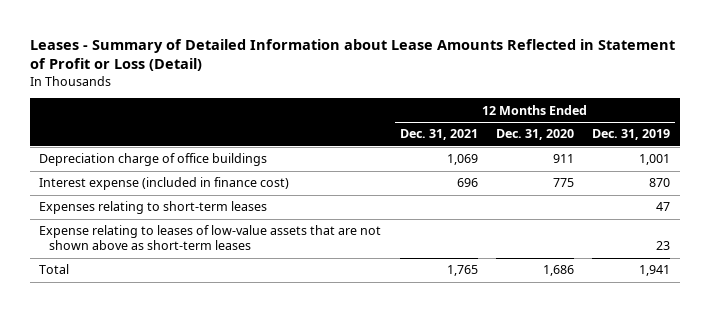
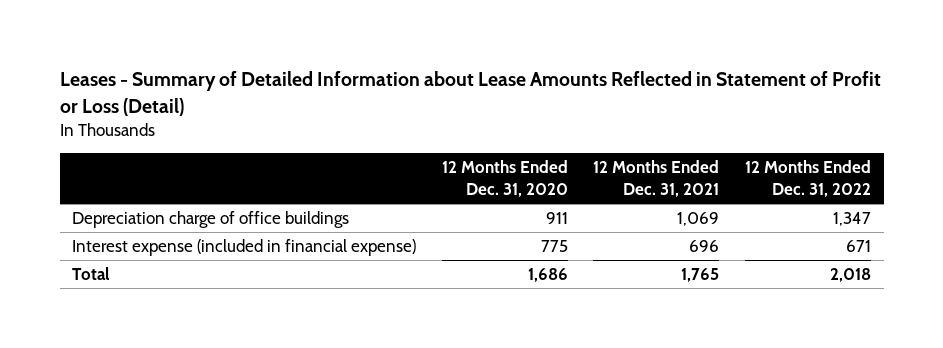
[592,129,671,141] Dec. 31, 2019 -> none
none -> [744,160,871,198] 12 Months Ended Dec. 31, 2022
[39,201,268,215] Expenses relating to short-term leases -> none
[39,225,382,251] Expense relating to leases of low-value assets that are not shown above as short-term leases -> none
[39,177,290,191] Interest expense (included in finance cost) -> [72,239,417,257] Interest expense (included in financial expense)

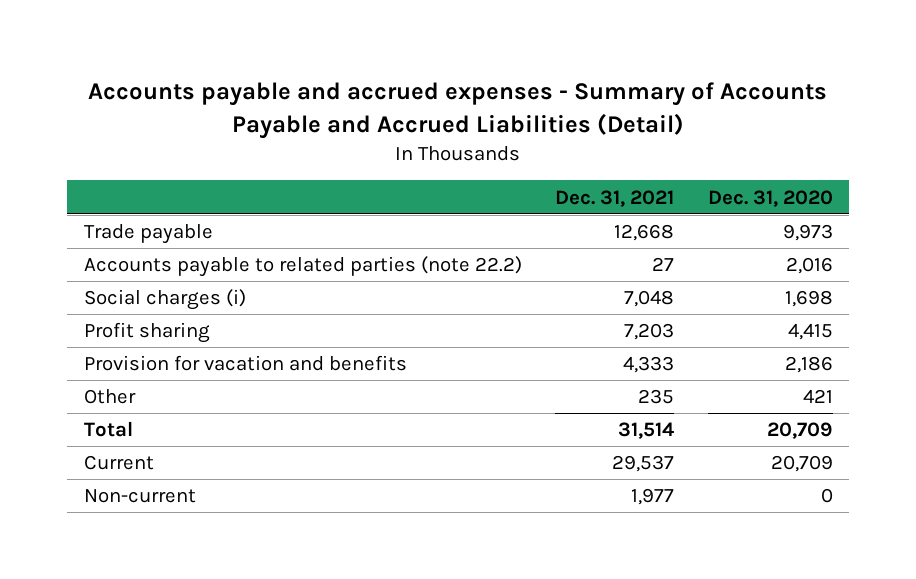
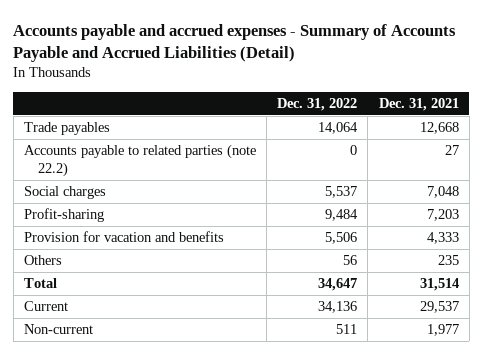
[707,189,833,207] Dec. 31, 2020 -> none
none -> [277,97,358,111] Dec. 31, 2022
[83,224,213,245] Trade payable -> [23,122,110,136] Trade payables
[83,289,246,311] Social charges (i) -> [23,186,106,200] Social charges
[83,322,210,344] Profit sharing -> [23,208,104,223] Profit-sharing
[83,389,136,405] Other -> [23,255,62,266] Others

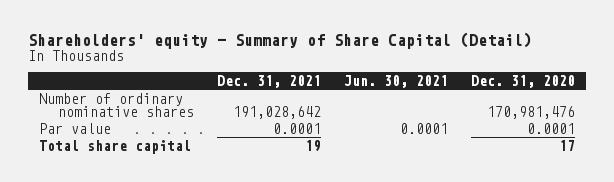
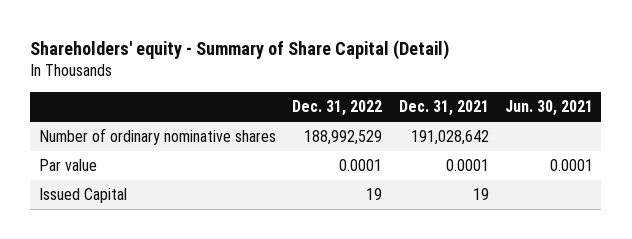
[470,75,575,89] Dec. 31, 2020 -> none
none -> [292,100,383,117] Dec. 31, 2022
[39,139,192,154] Total share capital -> [38,188,127,204] Issued Capital

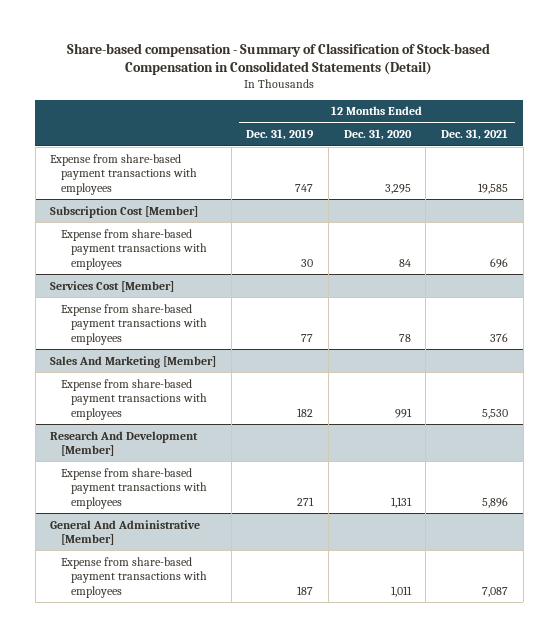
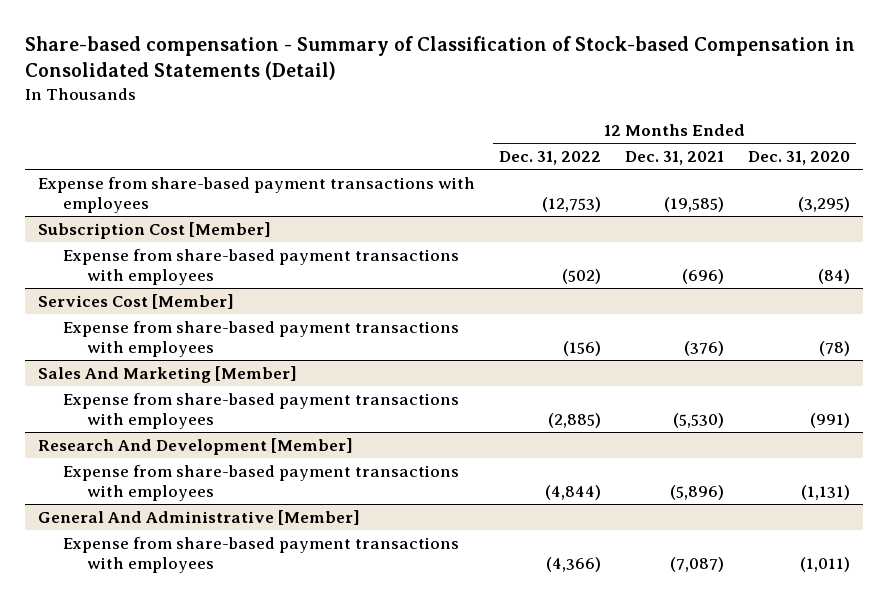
[246,129,315,141] Dec. 31, 2019 -> none
none -> [498,150,601,165] Dec. 31, 2022
[384,183,411,194] 3,295 -> [798,196,851,212] (3,295)
[477,182,508,194] 19,585 -> [664,196,725,212] (19,585)
[398,258,411,267] 84 -> [818,268,851,284] (84)
[489,257,508,268] 696 -> [682,268,725,284] (696)
[398,333,411,342] 78 -> [819,340,851,356] (78)
[489,332,508,342] 376 -> [684,340,725,356] (376)
[394,407,412,418] 991 -> [810,412,851,428] (991)
[481,408,508,419] 5,530 -> [673,412,725,428] (5,530)
[390,496,412,508] 1,131 -> [801,484,851,500] (1,131)
[481,496,508,508] 5,896 -> [670,484,725,500] (5,896)
[390,585,412,597] 1,011 -> [800,556,851,572] (1,011)
[481,586,508,597] 7,087 -> [670,556,725,572] (7,087)

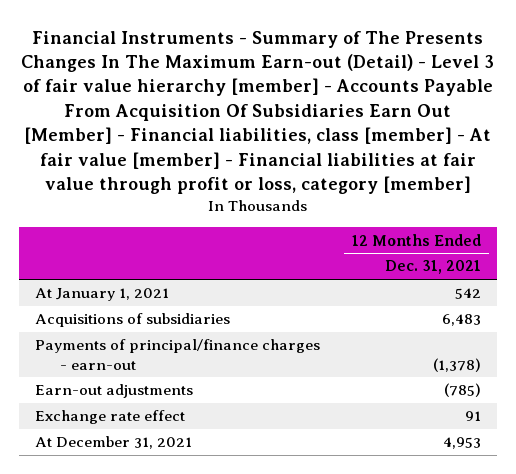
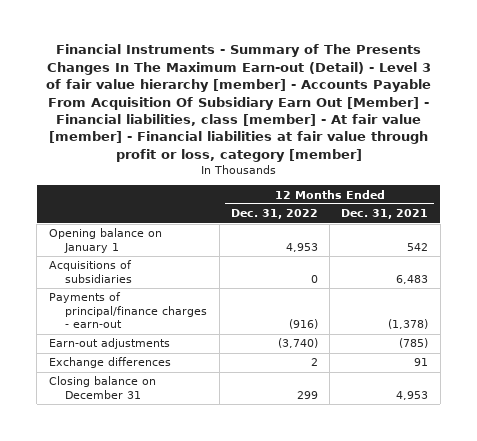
[21,30,495,195] Financial Instruments - Summary of The Presents Changes In The Maximum Earn-out (Detail) - Level 3 of fair value hierarchy [member] - Accounts Payable From Acquisition Of Subsidiaries Earn Out [Member] - Financial liabilities, class [member] - At fair value [member] - Financial liabilities at fair value through profit or loss, category [member] -> [45,44,431,162] Financial Instruments - Summary of The Presents Changes In The Maximum Earn-out (Detail) - Level 3 of fair value hierarchy [member] - Accounts Payable From Acquisition Of Subsidiary Earn Out [Member] - Financial liabilities, class [member] - At fair value [member] - Financial liabilities at fair value through profit or loss, category [member]
none -> [230,209,318,220] Dec. 31, 2022
[35,288,170,302] At January 1, 2021 -> [48,228,162,253] Opening balance on January 1
[35,410,186,425] Exchange rate effect -> [48,357,171,369] Exchange differences
[35,436,193,450] At December 31, 2021 -> [48,376,156,399] Closing balance on December 31

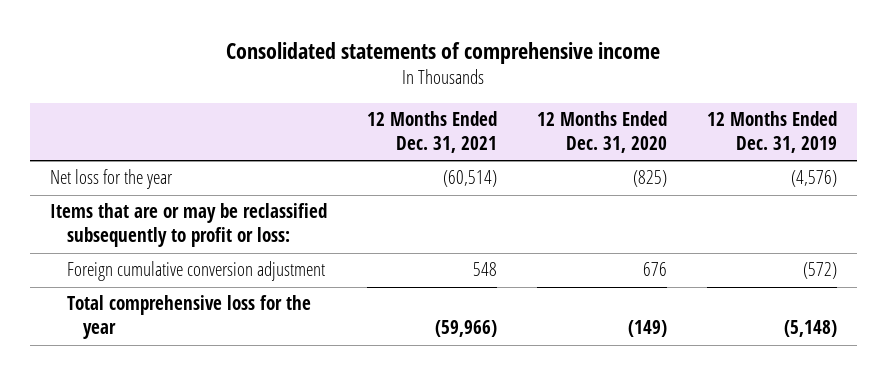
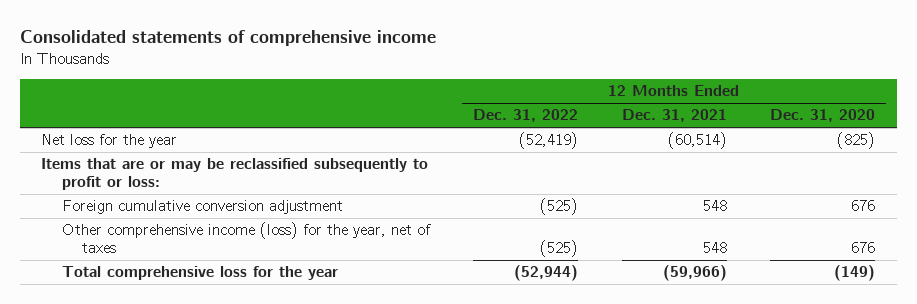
[706,111,837,154] 12 Months Ended Dec. 31, 2019 -> none
none -> [473,109,579,123] Dec. 31, 2022
none -> [61,222,431,253] Other comprehensive income (loss) for the year, net of taxes

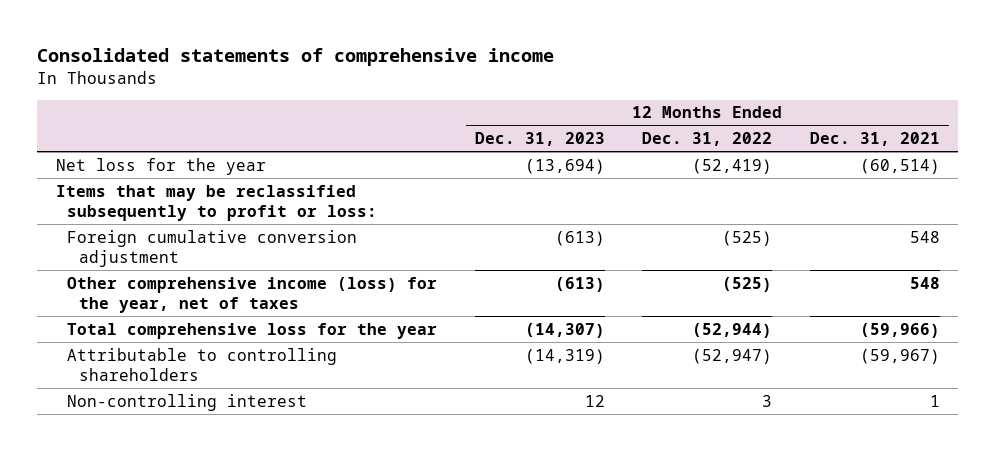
[770,109,876,123] Dec. 31, 2020 -> none
none -> [474,132,605,147] Dec. 31, 2023
[41,158,429,190] Items that are or may be reclassified subsequently to profit or loss: -> [56,184,378,221] Items that may be reclassified subsequently to profit or loss:
none -> [67,347,338,381] Attributable to controlling shareholders
none -> [67,393,308,411] Non-controlling interest

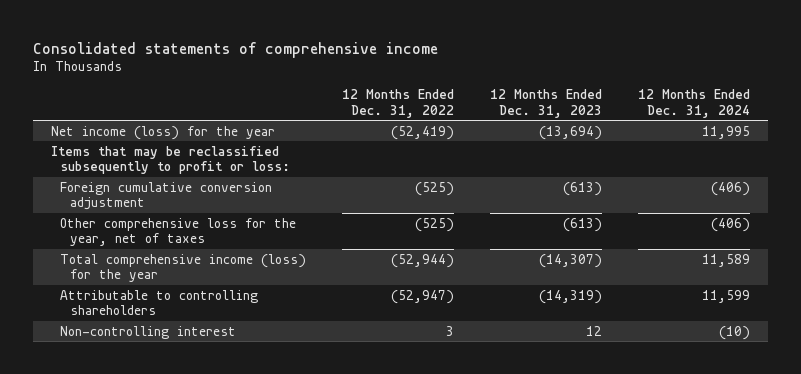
[809,132,940,147] Dec. 31, 2021 -> none
none -> [638,89,751,118] 12 Months Ended Dec. 31, 2024
[56,157,267,175] Net loss for the year -> [50,125,275,140] Net income (loss) for the year
[67,276,438,313] Other comprehensive income (loss) for the year, net of taxes -> [60,217,297,247] Other comprehensive loss for the year, net of taxes
[67,322,438,339] Total comprehensive loss for the year -> [60,253,307,283] Total comprehensive income (loss) for the year

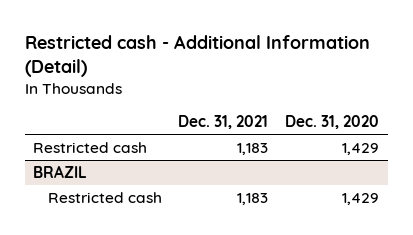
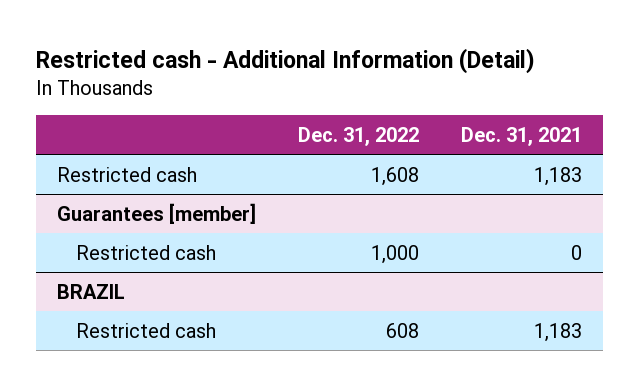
[285,115,380,130] Dec. 31, 2020 -> none
none -> [298,126,420,146] Dec. 31, 2022
none -> [57,202,257,224] Guarantees [member]
none -> [75,244,216,260] Restricted cash

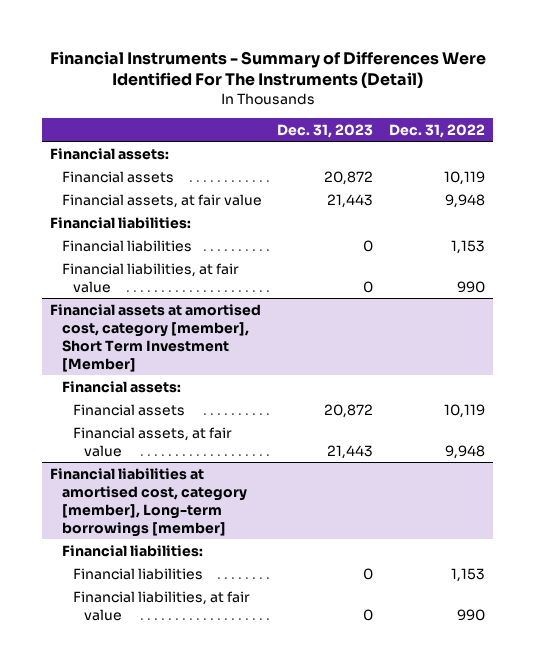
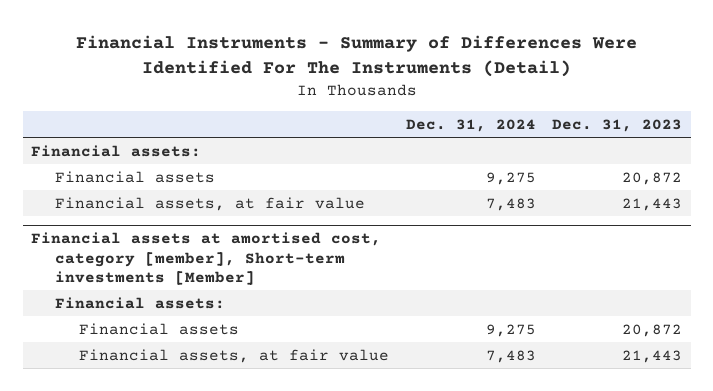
[389,123,486,138] Dec. 31, 2022 -> none
none -> [405,118,536,132] Dec. 31, 2024
[50,216,192,229] Financial liabilities: -> none
[61,239,192,252] Financial liabilities -> none
[61,262,239,293] Financial liabilities, at fair value -> none
[50,303,262,372] Financial assets at amortised cost, category [member], Short Term Investment [Member] -> [30,232,381,285] Financial assets at amortised cost, category [member], Short-term investments [Member]
[50,467,247,537] Financial liabilities at amortised cost, category [member], Long-term borrowings [member] -> none
[61,544,203,557] Financial liabilities: -> none
[73,567,204,580] Financial liabilities -> none
[73,590,251,621] Financial liabilities, at fair value -> none

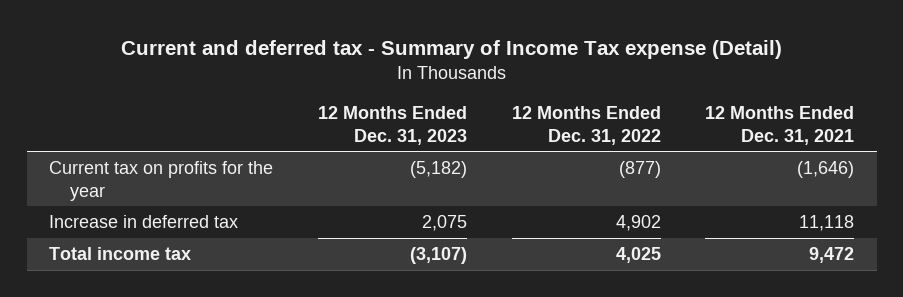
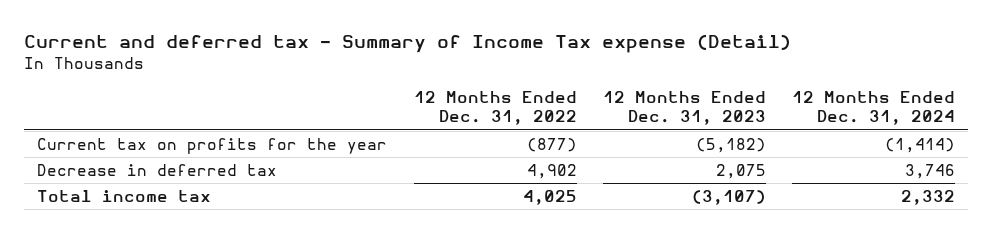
[705,106,855,145] 12 Months Ended Dec. 31, 2021 -> none
none -> [792,90,956,126] 12 Months Ended Dec. 31, 2024
[49,215,239,229] Increase in deferred tax -> [37,164,278,177] Decrease in deferred tax

